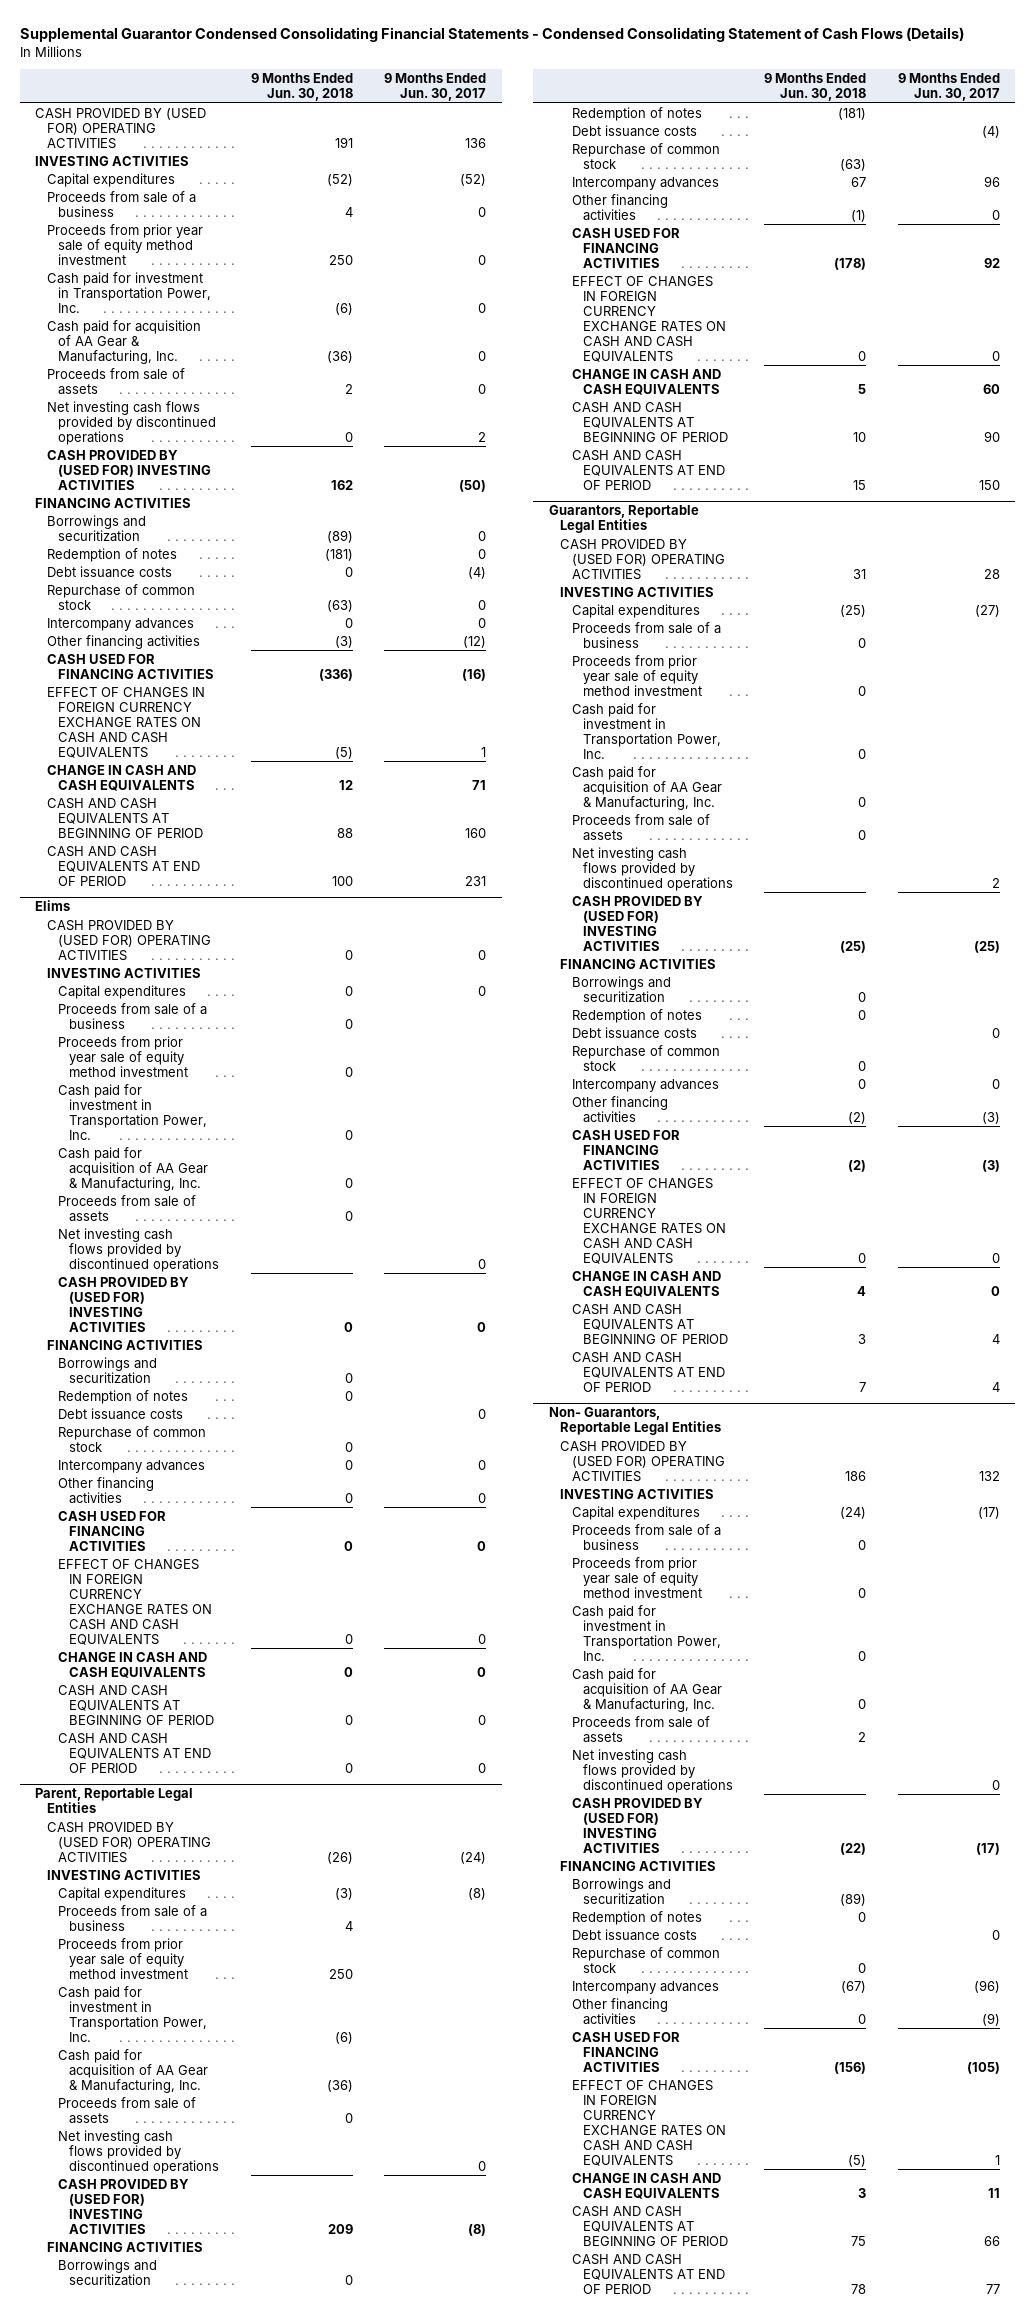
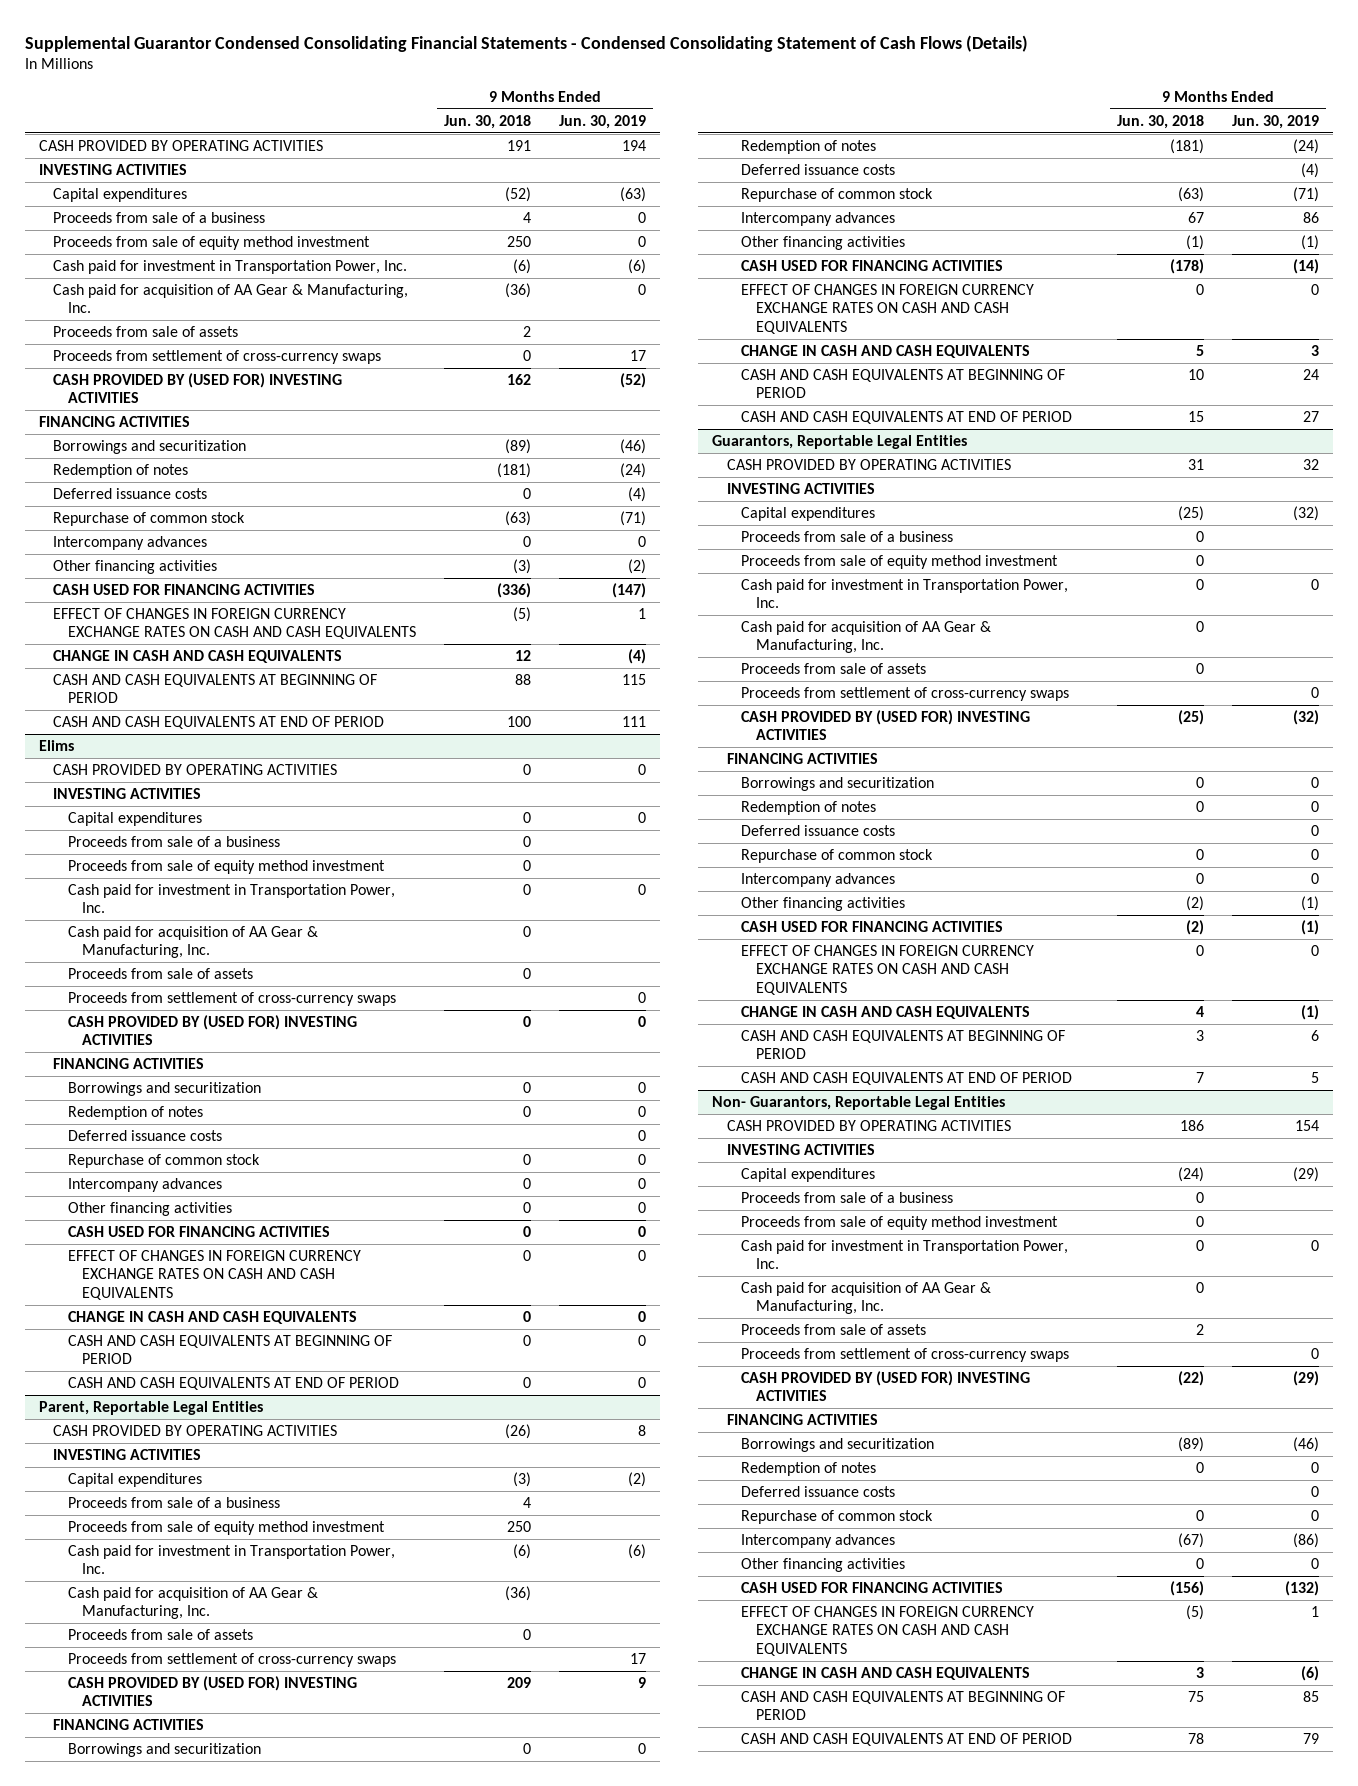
[383,73,486,102] 9 Months Ended Jun. 30, 2017 -> none
none -> [558,114,646,129] Jun. 30, 2019
[35,107,207,149] CASH PROVIDED BY (USED FOR) OPERATING ACTIVITIES -> [38,140,323,152] CASH PROVIDED BY OPERATING ACTIVITIES
[46,223,203,265] Proceeds from prior year sale of equity method investment -> [53,236,371,251] Proceeds from sale of equity method investment
[46,400,216,445] Net investing cash flows provided by discontinued operations -> none
none -> [53,350,382,365] Proceeds from settlement of cross-currency swaps
[46,565,172,578] Debt issuance costs -> [53,488,208,500] Deferred issuance costs
[46,919,211,961] CASH PROVIDED BY (USED FOR) OPERATING ACTIVITIES -> [53,764,338,776] CASH PROVIDED BY OPERATING ACTIVITIES
[57,1035,189,1077] Proceeds from prior year sale of equity method investment -> [67,860,385,875] Proceeds from sale of equity method investment
[57,1227,220,1272] Net investing cash flows provided by discontinued operations -> none
none -> [67,992,396,1007] Proceeds from settlement of cross-currency swaps
[57,1407,183,1420] Debt issuance costs -> [67,1130,222,1142] Deferred issuance costs
[46,1821,211,1863] CASH PROVIDED BY (USED FOR) OPERATING ACTIVITIES -> [53,1425,338,1437] CASH PROVIDED BY OPERATING ACTIVITIES
[57,1937,189,1979] Proceeds from prior year sale of equity method investment -> [67,1521,385,1536] Proceeds from sale of equity method investment
[57,2129,220,2174] Net investing cash flows provided by discontinued operations -> none
none -> [67,1653,396,1668] Proceeds from settlement of cross-currency swaps
[571,124,697,137] Debt issuance costs -> [741,164,896,176] Deferred issuance costs
[560,538,725,580] CASH PROVIDED BY (USED FOR) OPERATING ACTIVITIES -> [726,459,1011,471] CASH PROVIDED BY OPERATING ACTIVITIES
[571,654,702,696] Proceeds from prior year sale of equity method investment -> [741,555,1059,570] Proceeds from sale of equity method investment
[571,846,733,891] Net investing cash flows provided by discontinued operations -> none
none -> [741,687,1070,702] Proceeds from settlement of cross-currency swaps
[571,1026,697,1039] Debt issuance costs -> [741,825,896,837] Deferred issuance costs
[560,1440,725,1482] CASH PROVIDED BY (USED FOR) OPERATING ACTIVITIES -> [726,1120,1011,1132] CASH PROVIDED BY OPERATING ACTIVITIES
[571,1556,702,1598] Proceeds from prior year sale of equity method investment -> [741,1216,1059,1231] Proceeds from sale of equity method investment
[571,1748,733,1793] Net investing cash flows provided by discontinued operations -> none
none -> [741,1348,1070,1363] Proceeds from settlement of cross-currency swaps
[571,1928,697,1941] Debt issuance costs -> [741,1486,896,1498] Deferred issuance costs

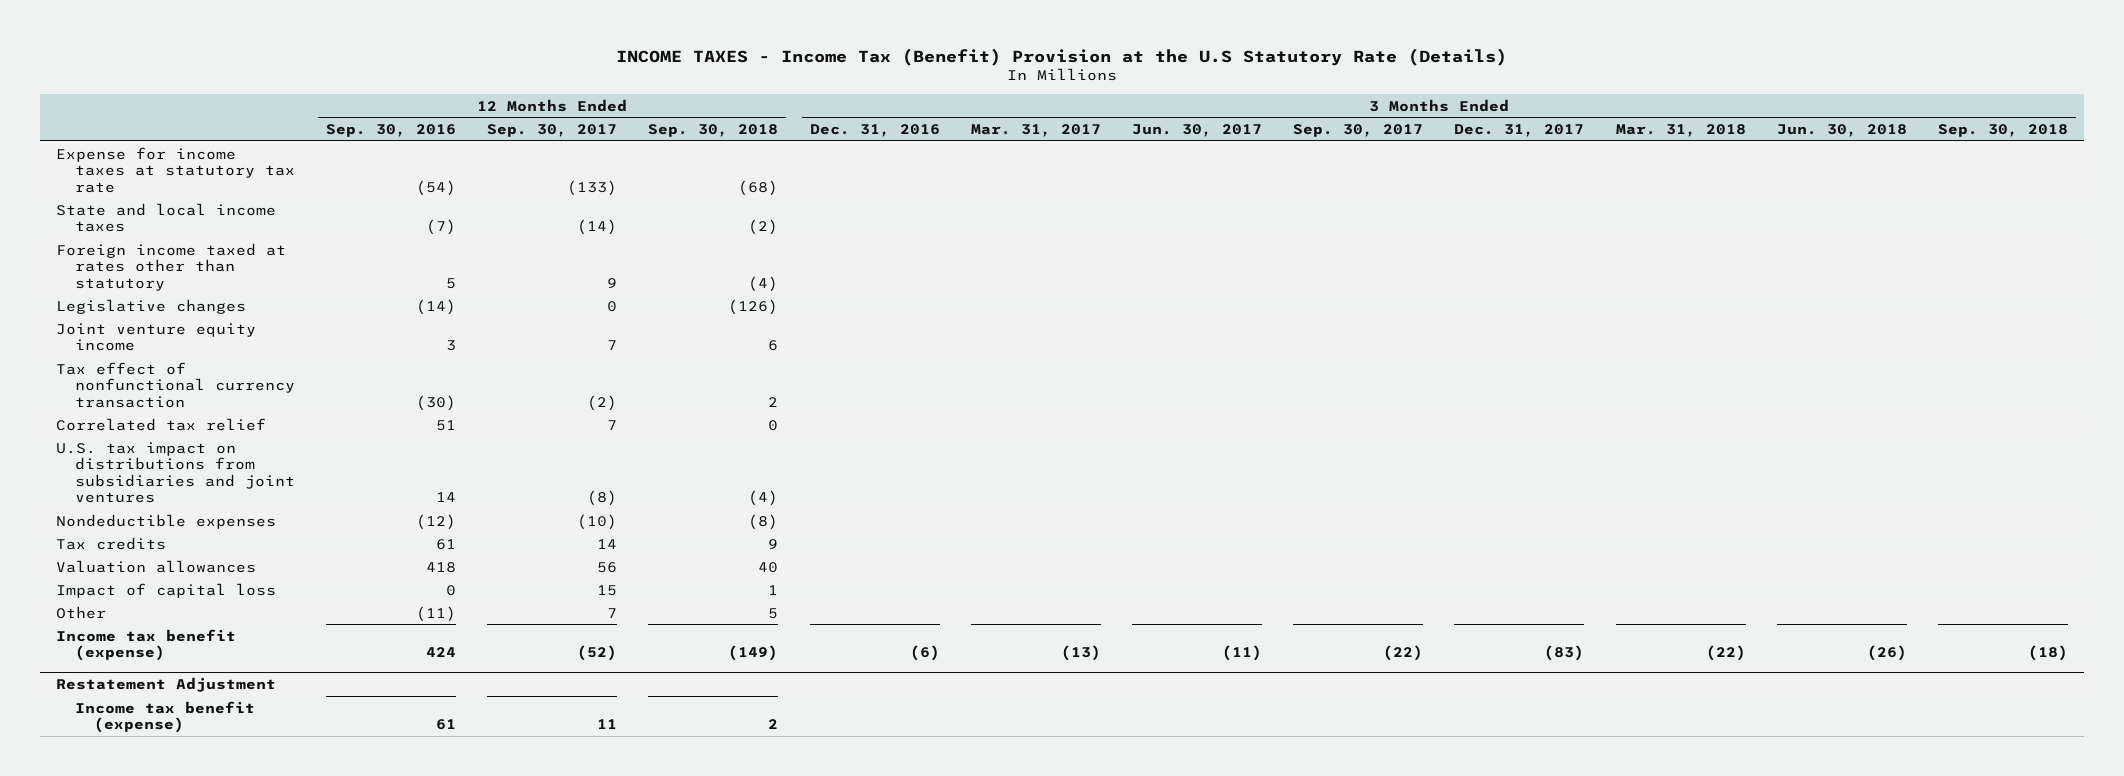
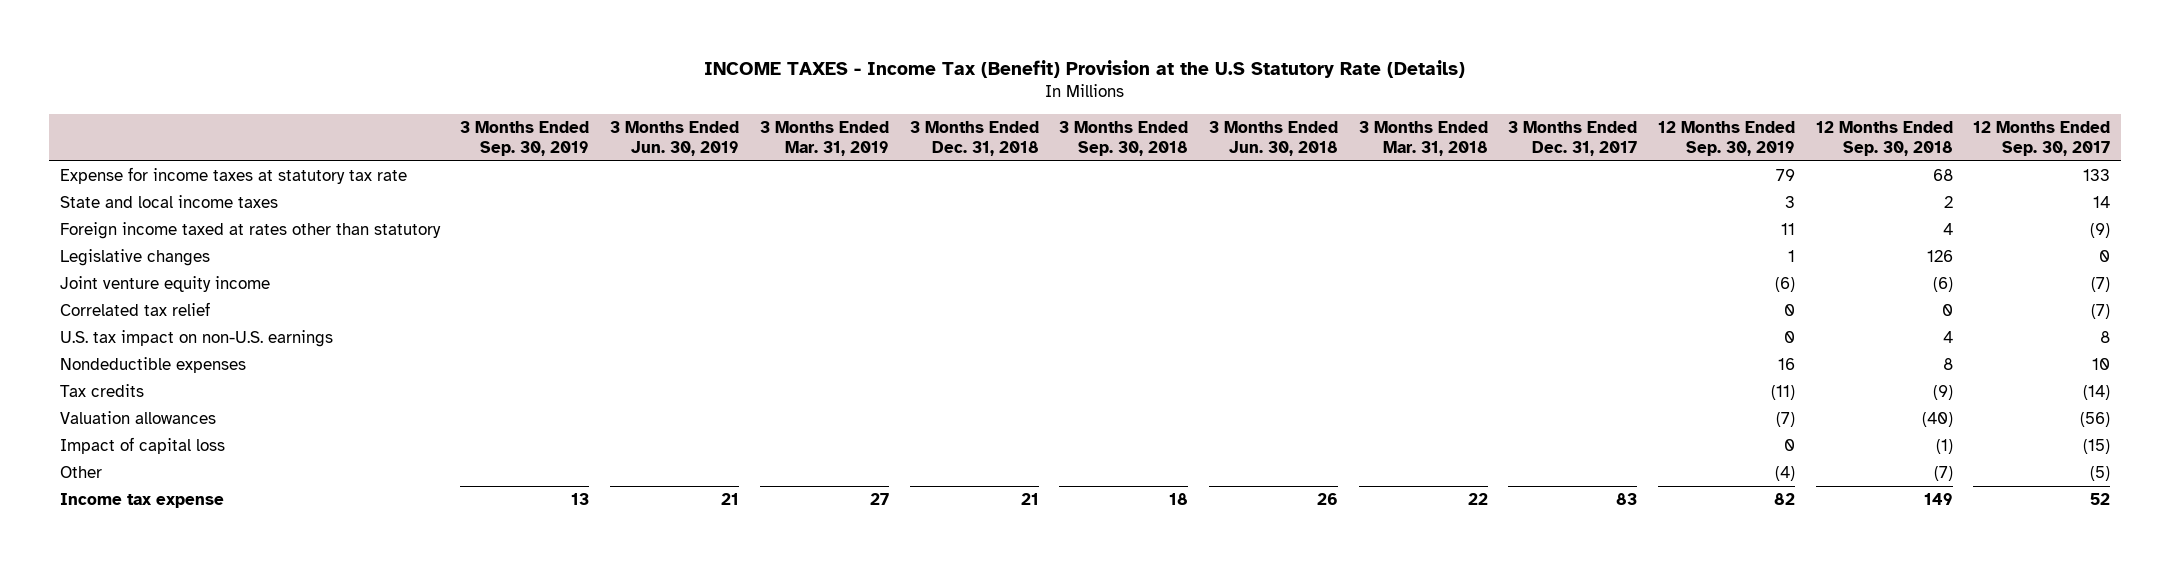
[325,124,456,138] Sep. 30, 2016 -> none
[809,124,940,138] Dec. 31, 2016 -> none
[970,124,1101,138] Mar. 31, 2017 -> none
[1131,124,1262,138] Jun. 30, 2017 -> none
[1293,124,1424,138] Sep. 30, 2017 -> none
none -> [460,120,590,157] 3 Months Ended Sep. 30, 2019
none -> [610,120,740,157] 3 Months Ended Jun. 30, 2019
none -> [759,120,889,157] 3 Months Ended Mar. 31, 2019
none -> [909,120,1039,157] 3 Months Ended Dec. 31, 2018
none -> [1658,120,1796,157] 12 Months Ended Sep. 30, 2019
[55,361,295,408] Tax effect of nonfunctional currency transaction -> none
[55,441,295,503] U.S. tax impact on distributions from subsidiaries and joint ventures -> none
[55,676,276,692] Restatement Adjustment -> none
[74,700,255,734] Income tax benefit (expense) -> none
[567,179,618,196] (133) -> [2083,168,2111,181] 133
[738,179,779,196] (68) -> [1932,168,1953,181] 68
[577,219,618,236] (14) -> [2093,195,2111,208] 14
[748,219,779,236] (2) -> [1943,195,1953,208] 2
[607,277,618,288] 9 -> [2090,222,2111,238] (9)
[748,275,779,292] (4) -> [1942,222,1953,235] 4
[728,298,779,315] (126) -> [1926,249,1953,262] 126
[607,340,618,351] 7 -> [2091,276,2111,292] (7)
[768,340,779,352] 6 -> [1932,276,1953,292] (6)
[607,419,618,430] 7 -> [2091,303,2111,319] (7)
none -> [59,329,333,347] U.S. tax impact on non-U.S. earnings
[577,513,618,530] (10) -> [2092,357,2111,370] 10
[748,513,779,530] (8) -> [1942,357,1953,370] 8
[597,538,618,549] 14 -> [2083,384,2111,400] (14)
[768,538,779,549] 9 -> [1932,384,1953,400] (9)
[597,561,618,573] 56 -> [2080,411,2111,427] (56)
[758,561,779,573] 40 -> [1921,411,1953,427] (40)
[597,584,618,596] 15 -> [2083,438,2111,454] (15)
[768,584,779,595] 1 -> [1935,438,1953,454] (1)
[607,607,618,618] 7 -> [2090,465,2111,481] (5)
[768,607,779,619] 5 -> [1933,465,1953,481] (7)
[55,628,236,662] Income tax benefit (expense) -> [59,492,224,508] Income tax expense
[577,645,618,662] (52) -> [2090,492,2111,505] 52
[728,645,779,662] (149) -> [1923,492,1953,505] 149
[1544,645,1585,662] (83) -> [1616,492,1638,505] 83
[1705,645,1746,662] (22) -> [1467,492,1488,505] 22
[1866,645,1907,662] (26) -> [1316,492,1338,505] 26
[2027,645,2068,662] (18) -> [1169,492,1189,505] 18

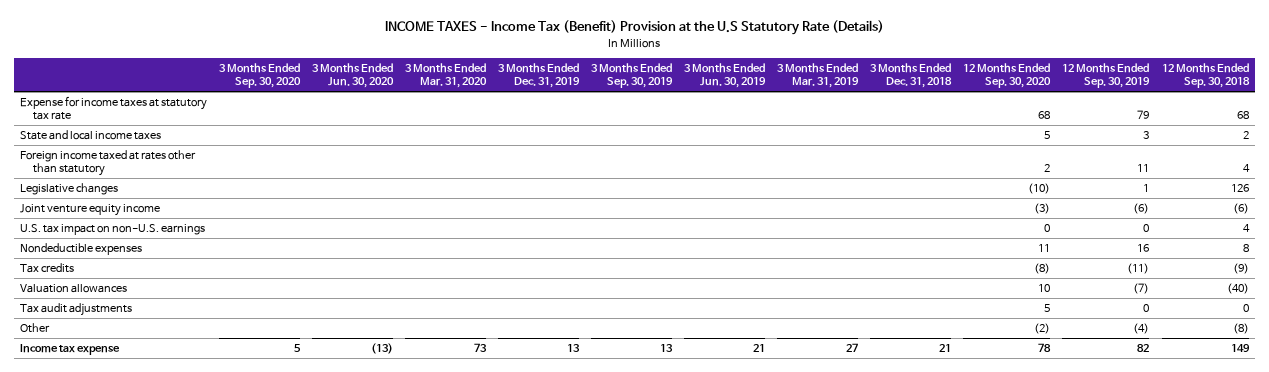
[1059,120,1189,157] 3 Months Ended Sep. 30, 2018 -> none
[1208,120,1338,157] 3 Months Ended Jun. 30, 2018 -> none
[1358,120,1488,157] 3 Months Ended Mar. 31, 2018 -> none
[1508,120,1638,157] 3 Months Ended Dec. 31, 2017 -> none
[1973,120,2111,157] 12 Months Ended Sep. 30, 2017 -> none
none -> [219,63,302,89] 3 Months Ended Sep. 30, 2020
none -> [312,63,395,89] 3 Months Ended Jun. 30, 2020
none -> [405,63,488,89] 3 Months Ended Mar. 31, 2020
none -> [498,63,581,89] 3 Months Ended Dec. 31, 2019
none -> [963,63,1052,89] 12 Months Ended Sep. 30, 2020
[59,301,210,316] Correlated tax relief -> none
[59,436,225,454] Impact of capital loss -> none
none -> [20,303,133,317] Tax audit adjustments
[1933,465,1953,481] (7) -> [1232,323,1249,335] (8)

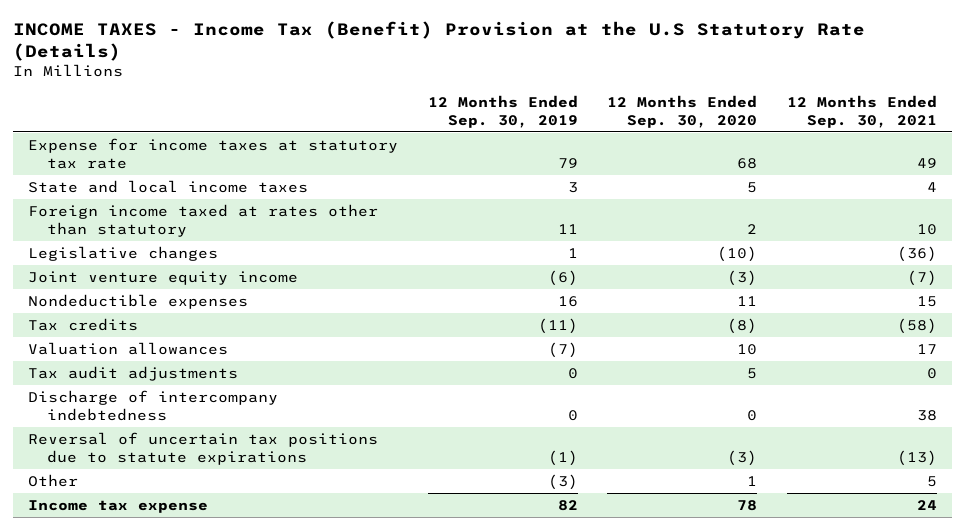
[219,63,302,89] 3 Months Ended Sep. 30, 2020 -> none
[312,63,395,89] 3 Months Ended Jun. 30, 2020 -> none
[405,63,488,89] 3 Months Ended Mar. 31, 2020 -> none
[498,63,581,89] 3 Months Ended Dec. 31, 2019 -> none
[591,63,674,89] 3 Months Ended Sep. 30, 2019 -> none
[684,63,767,89] 3 Months Ended Jun. 30, 2019 -> none
[777,63,860,89] 3 Months Ended Mar. 31, 2019 -> none
[870,63,953,89] 3 Months Ended Dec. 31, 2018 -> none
[1161,63,1250,89] 12 Months Ended Sep. 30, 2018 -> none
none -> [787,94,938,128] 12 Months Ended Sep. 30, 2021
[20,224,206,236] U.S. tax impact on non-U.S. earnings -> none
none -> [27,389,278,421] Discharge of intercompany indebtedness
none -> [27,431,378,465] Reversal of uncertain tax positions due to statute expirations
[1034,323,1051,335] (2) -> [747,475,758,486] 1
[1133,323,1150,335] (4) -> [547,473,578,490] (3)

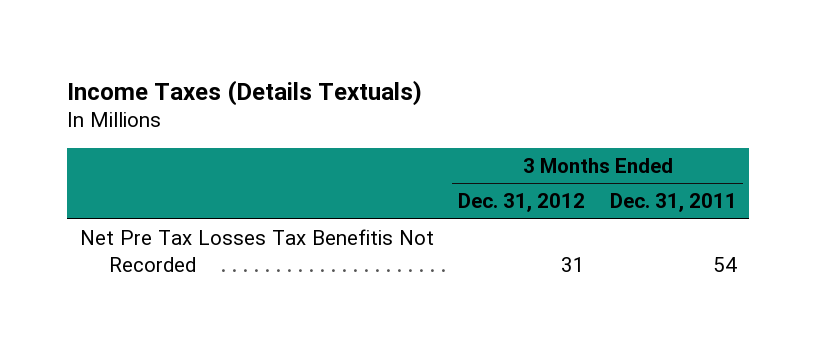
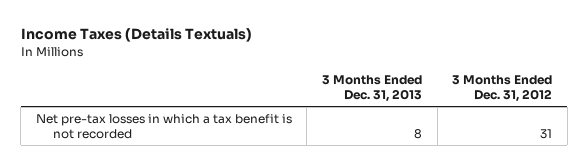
[609,193,737,213] Dec. 31, 2011 -> none
none -> [322,75,423,103] 3 Months Ended Dec. 31, 2013
[79,228,434,272] Net Pre Tax Losses Tax Benefitis Not Recorded -> [35,114,292,140] Net pre-tax losses in which a tax benefit is not recorded

